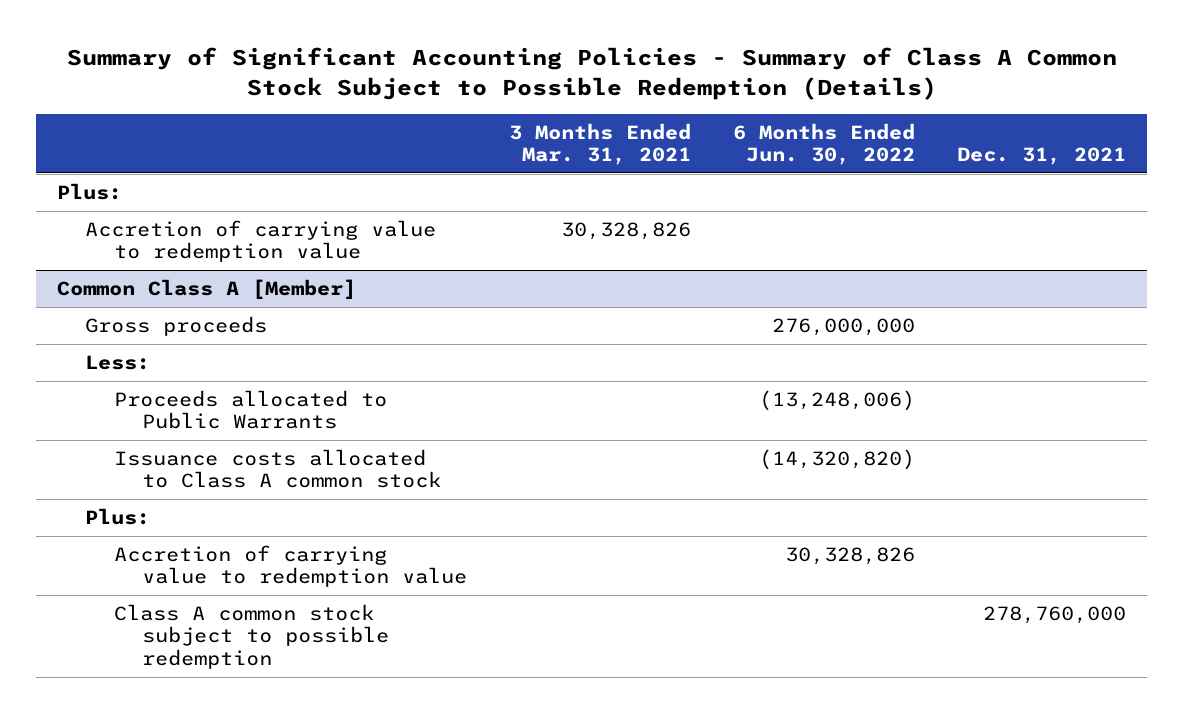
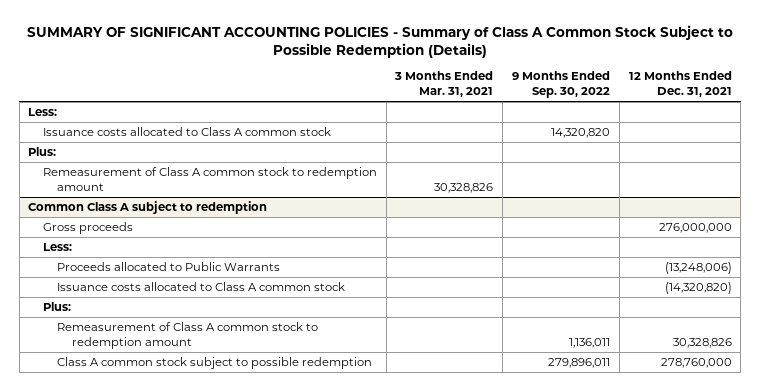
[66,47,1117,100] Summary of Significant Accounting Policies - Summary of Class A Common Stock Subject to Possible Redemption (Details) -> [26,24,733,58] SUMMARY OF SIGNIFICANT ACCOUNTING POLICIES - Summary of Class A Common Stock Subject to Possible Redemption (Details)
[733,122,916,165] 6 Months Ended Jun. 30, 2022 -> none
[957,146,1127,165] Dec. 31, 2021 -> none
none -> [511,71,610,99] 9 Months Ended Sep. 30, 2022
none -> [628,71,732,98] 12 Months Ended Dec. 31, 2021
none -> [28,107,58,116] Less:
none -> [42,126,331,136] Issuance costs allocated to Class A common stock
[57,278,357,299] Common Class A [Member] -> none
[85,315,268,336] Gross proceeds -> none
[85,354,151,370] Less: -> none
[113,389,387,430] Proceeds allocated to Public Warrants -> none
[113,448,441,489] Issuance costs allocated to Class A common stock -> none
[85,507,151,525] Plus: -> none
[113,544,467,588] Accretion of carrying value to redemption value -> none
[113,603,389,669] Class A common stock subject to possible redemption -> none
[85,219,437,263] Accretion of carrying value to redemption value -> [42,166,377,191] Remeasurement of Class A common stock to redemption amount
none -> [28,200,268,214] Common Class A subject to redemption
none -> [42,221,133,234] Gross proceeds
none -> [42,242,72,251] Less:
none -> [57,261,281,271] Proceeds allocated to Public Warrants
none -> [57,281,346,291] Issuance costs allocated to Class A common stock
none -> [42,301,71,311] Plus:
none -> [57,321,319,349] Remeasurement of Class A common stock to redemption amount
none -> [57,356,373,369] Class A common stock subject to possible redemption

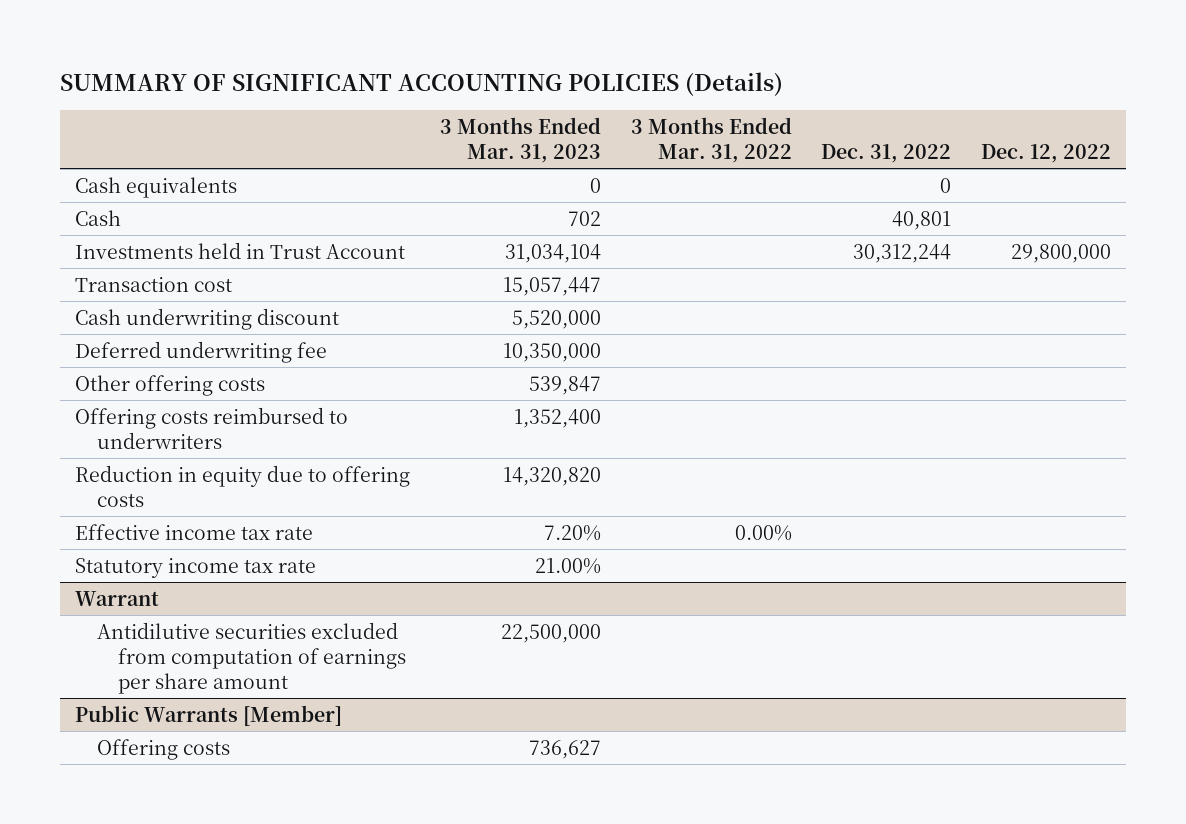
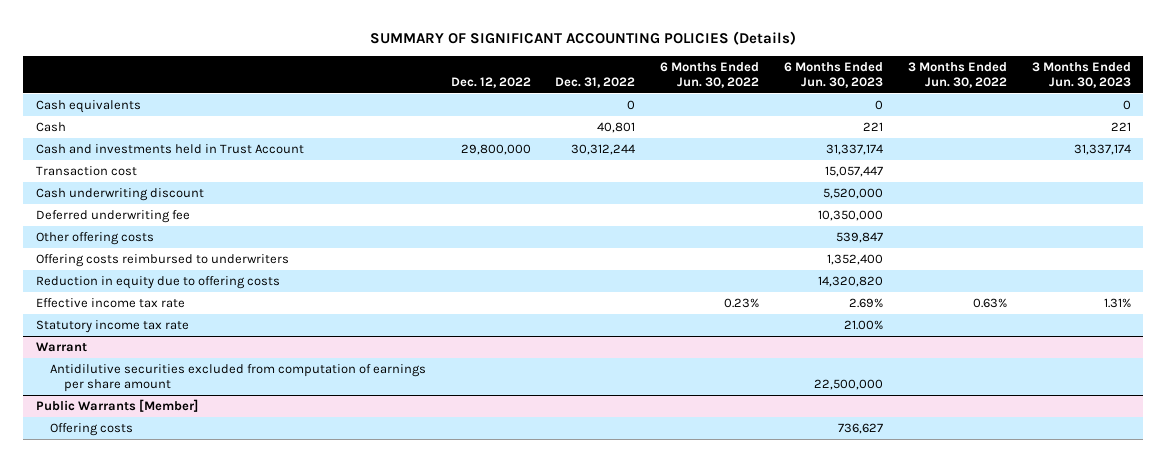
[439,116,601,163] 3 Months Ended Mar. 31, 2023 -> none
[630,116,792,163] 3 Months Ended Mar. 31, 2022 -> none
none -> [660,61,760,88] 6 Months Ended Jun. 30, 2022
none -> [783,61,883,88] 6 Months Ended Jun. 30, 2023
none -> [907,61,1007,88] 3 Months Ended Jun. 30, 2022
none -> [1031,61,1131,88] 3 Months Ended Jun. 30, 2023
[75,241,406,259] Investments held in Trust Account -> [35,143,304,154] Cash and investments held in Trust Account

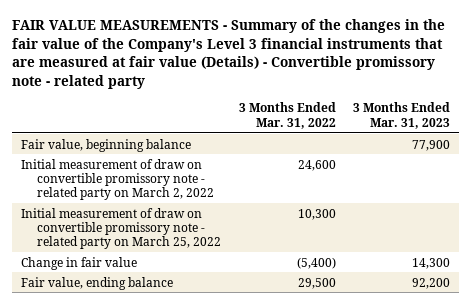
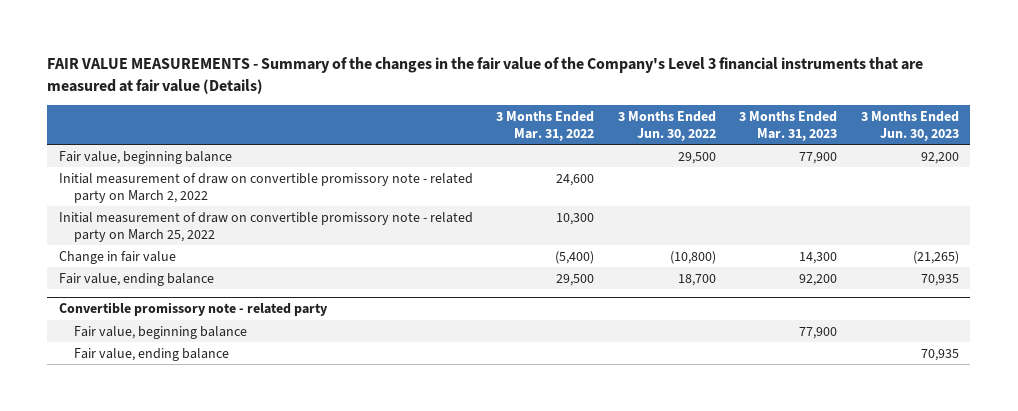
[11,19,445,89] FAIR VALUE MEASUREMENTS - Summary of the changes in the fair value of the Company's Level 3 financial instruments that are measured at fair value (Details) - Convertible promissory note - related party -> [47,57,924,95] FAIR VALUE MEASUREMENTS - Summary of the changes in the fair value of the Company's Level 3 financial instruments that are measured at fair value (Details)
none -> [617,110,716,142] 3 Months Ended Jun. 30, 2022
none -> [860,110,959,142] 3 Months Ended Jun. 30, 2023
none -> [59,302,329,317] Convertible promissory note - related party
none -> [73,325,247,339] Fair value, beginning balance
none -> [73,347,229,361] Fair value, ending balance

